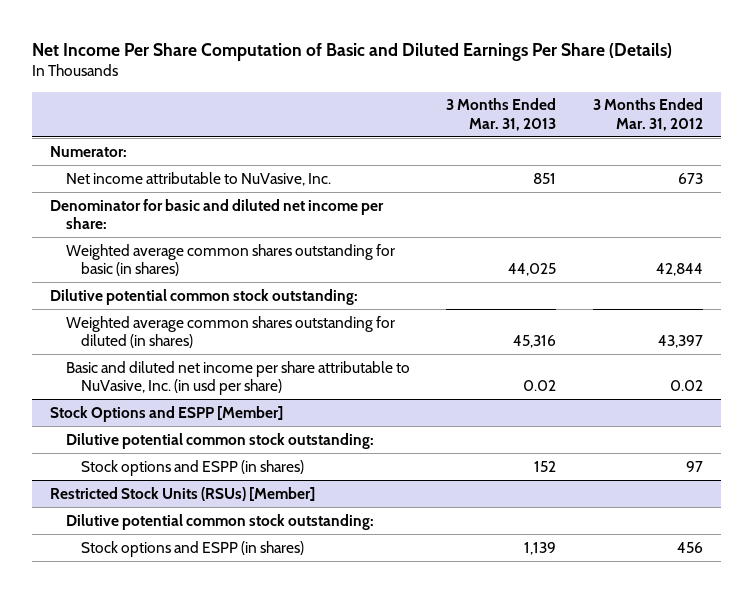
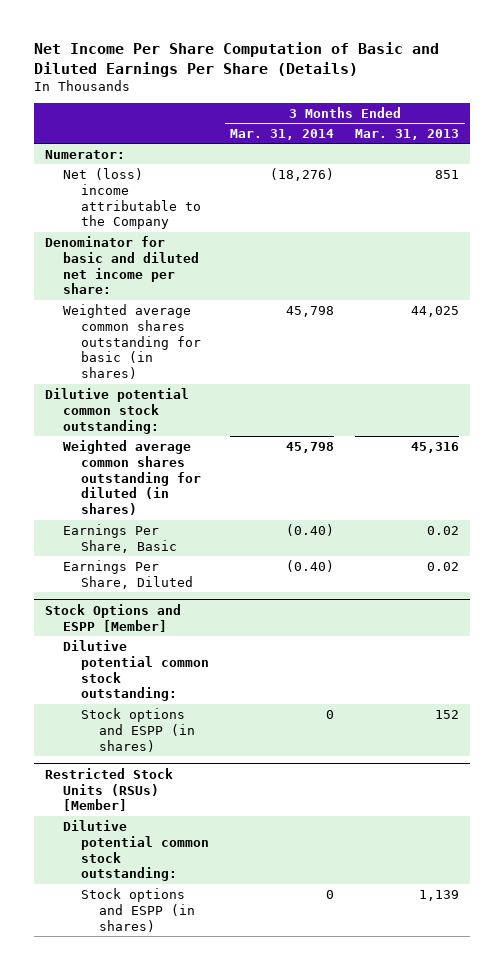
[592,98,703,131] 3 Months Ended Mar. 31, 2012 -> none
none -> [230,128,335,140] Mar. 31, 2014
[65,171,331,186] Net income attributable to NuVasive, Inc. -> [62,167,201,230] Net (loss) income attributable to the Company
[65,360,410,395] Basic and diluted net income per share attributable to NuVasive, Inc. (in usd per share) -> none
none -> [62,523,177,553] Earnings Per Share, Basic
none -> [62,559,193,589] Earnings Per Share, Diluted

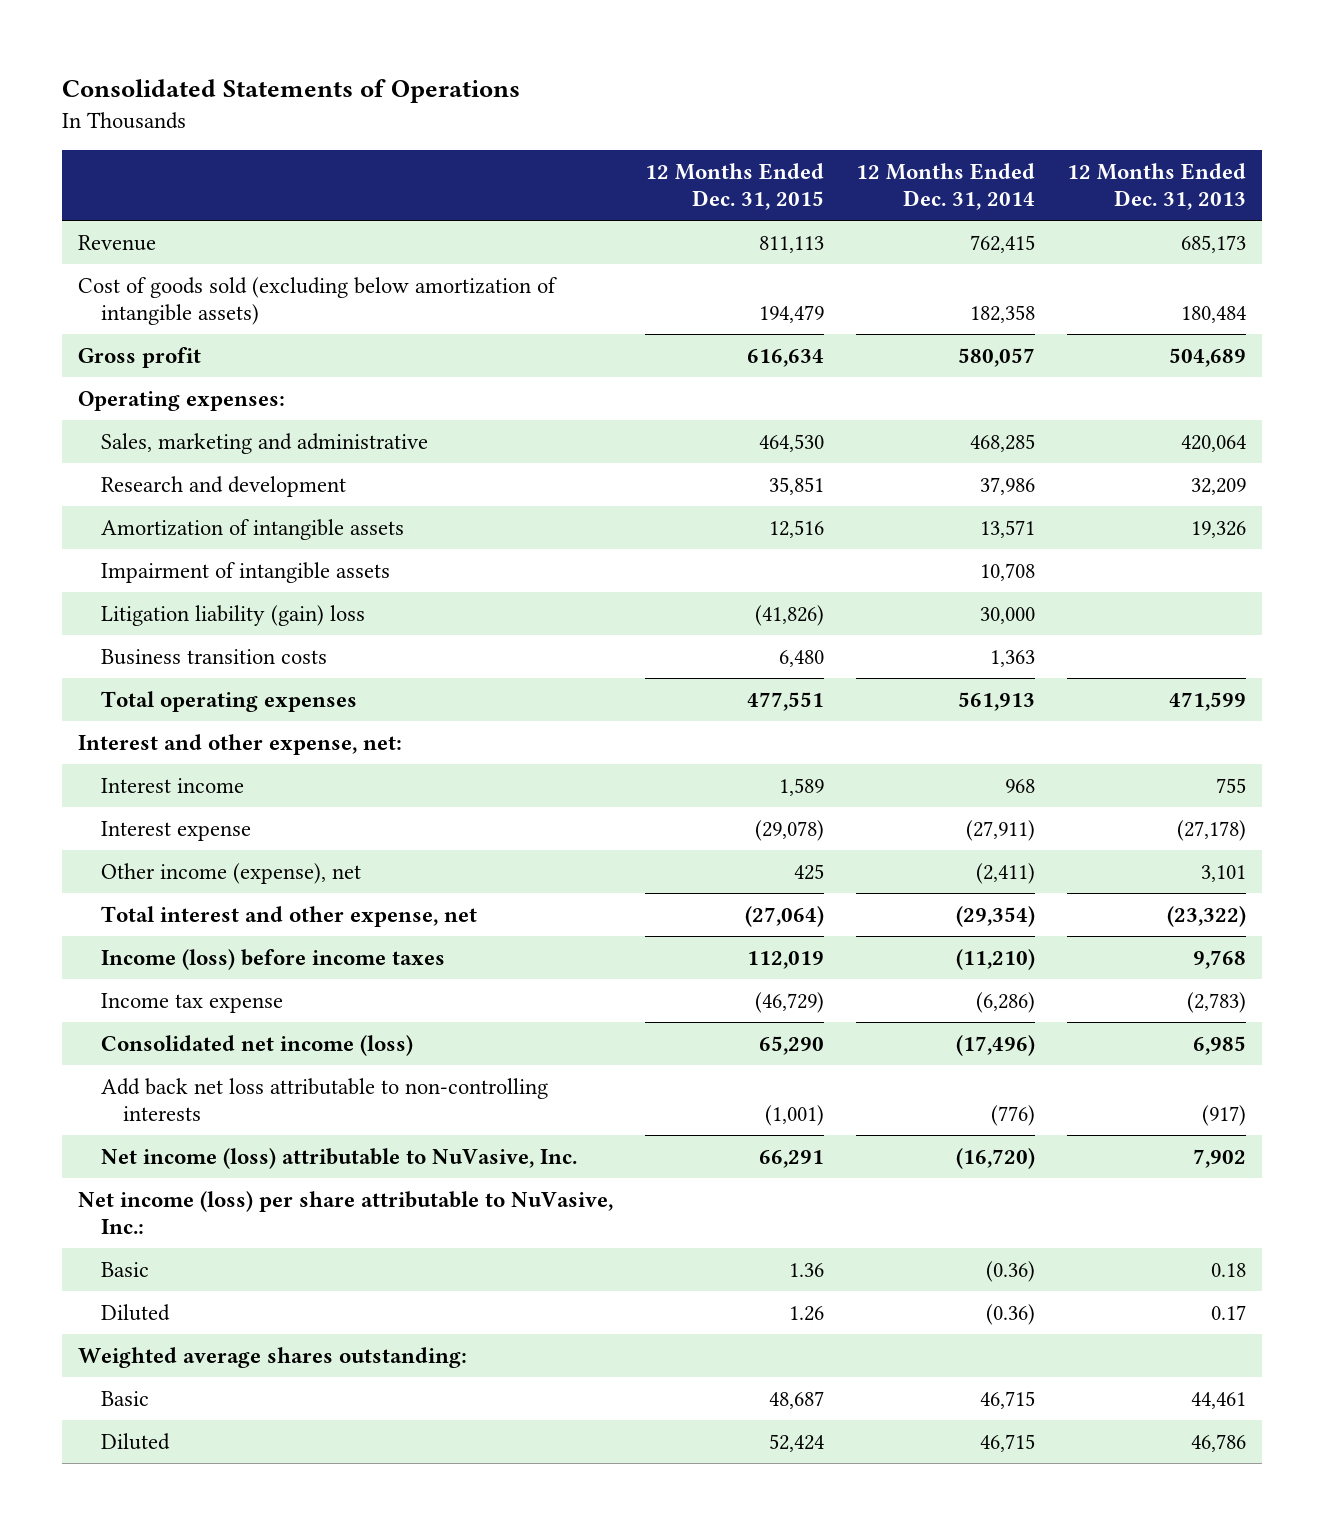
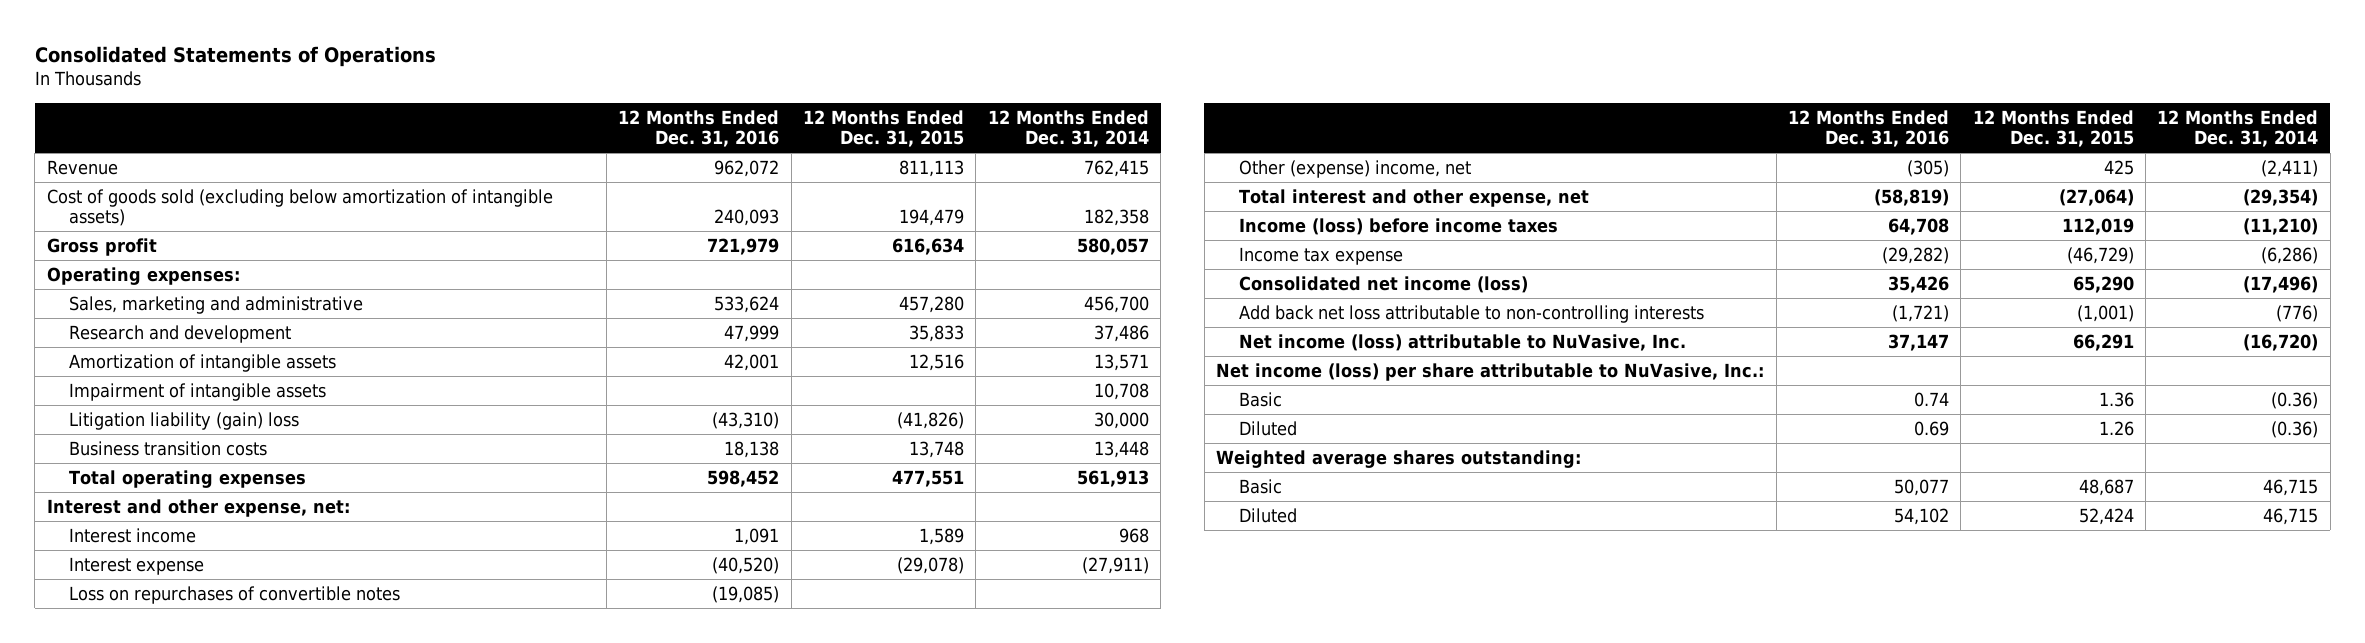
[1066,163,1246,211] 12 Months Ended Dec. 31, 2013 -> none
none -> [618,109,780,148] 12 Months Ended Dec. 31, 2016
[759,433,825,452] 464,530 -> [899,295,965,313] 457,280
[969,433,1035,452] 468,285 -> [1083,295,1149,313] 456,700
[769,476,825,495] 35,851 -> [909,324,965,342] 35,833
[979,476,1035,495] 37,986 -> [1093,324,1149,342] 37,486
[779,649,825,667] 6,480 -> [909,440,965,458] 13,748
[989,649,1035,667] 1,363 -> [1093,440,1149,458] 13,448
none -> [69,585,401,604] Loss on repurchases of convertible notes
[100,862,361,884] Other income (expense), net -> [1238,159,1471,178] Other (expense) income, net

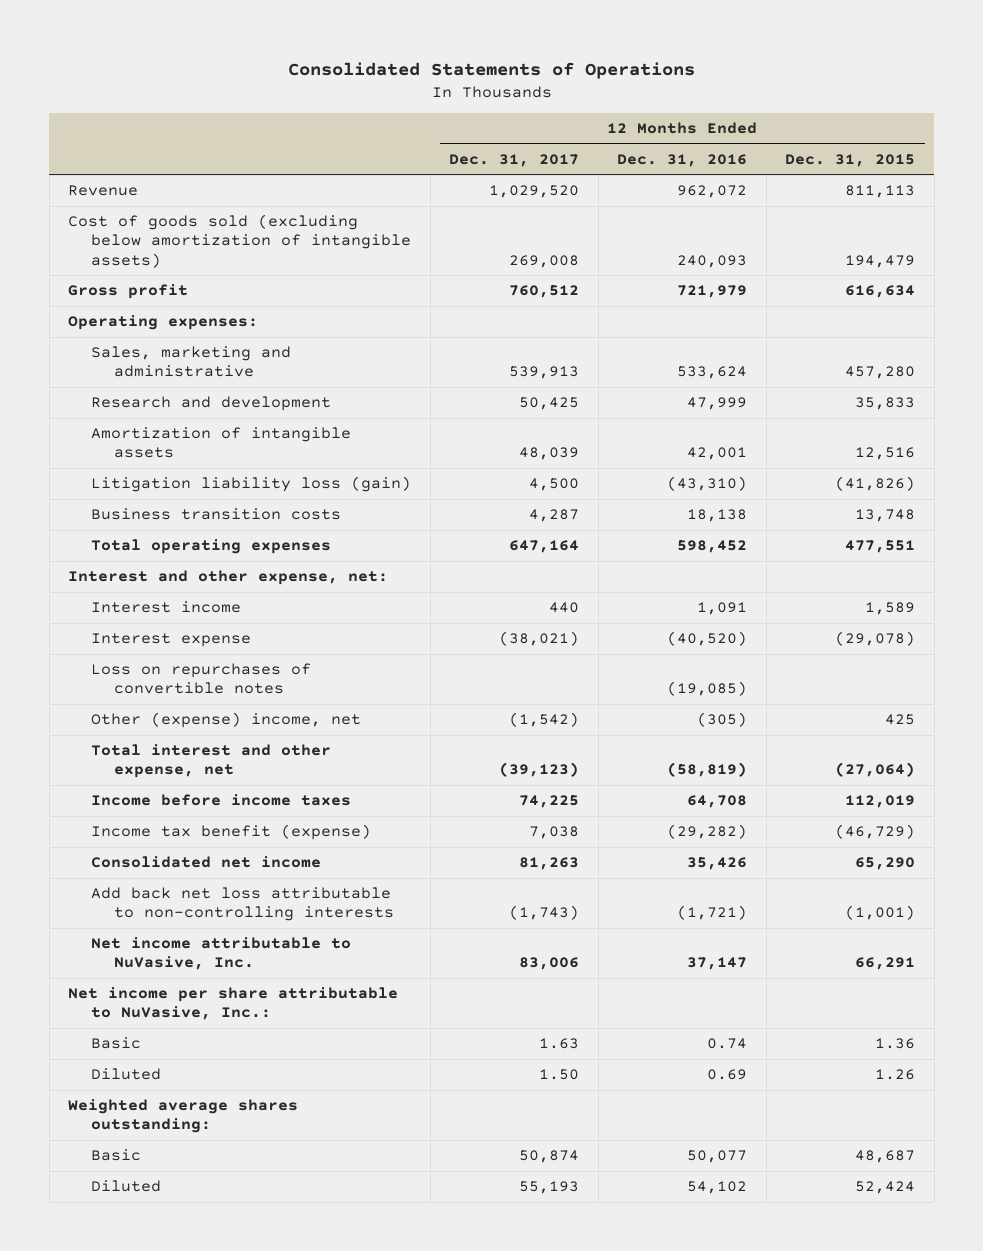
[987,109,1149,148] 12 Months Ended Dec. 31, 2014 -> none
none -> [449,154,580,168] Dec. 31, 2017
[69,382,327,401] Impairment of intangible assets -> none
[69,411,300,430] Litigation liability (gain) loss -> [91,476,412,493] Litigation liability loss (gain)
[1238,217,1558,235] Income (loss) before income taxes -> [91,794,352,807] Income before income taxes
[1238,246,1403,265] Income tax expense -> [91,824,372,841] Income tax benefit (expense)
[1238,275,1528,293] Consolidated net income (loss) -> [91,856,322,869] Consolidated net income
[1238,333,1686,351] Net income (loss) attributable to NuVasive, Inc. -> [91,937,352,971] Net income attributable to NuVasive, Inc.
[1216,362,1765,381] Net income (loss) per share attributable to NuVasive, Inc.: -> [68,987,399,1021] Net income per share attributable to NuVasive, Inc.:

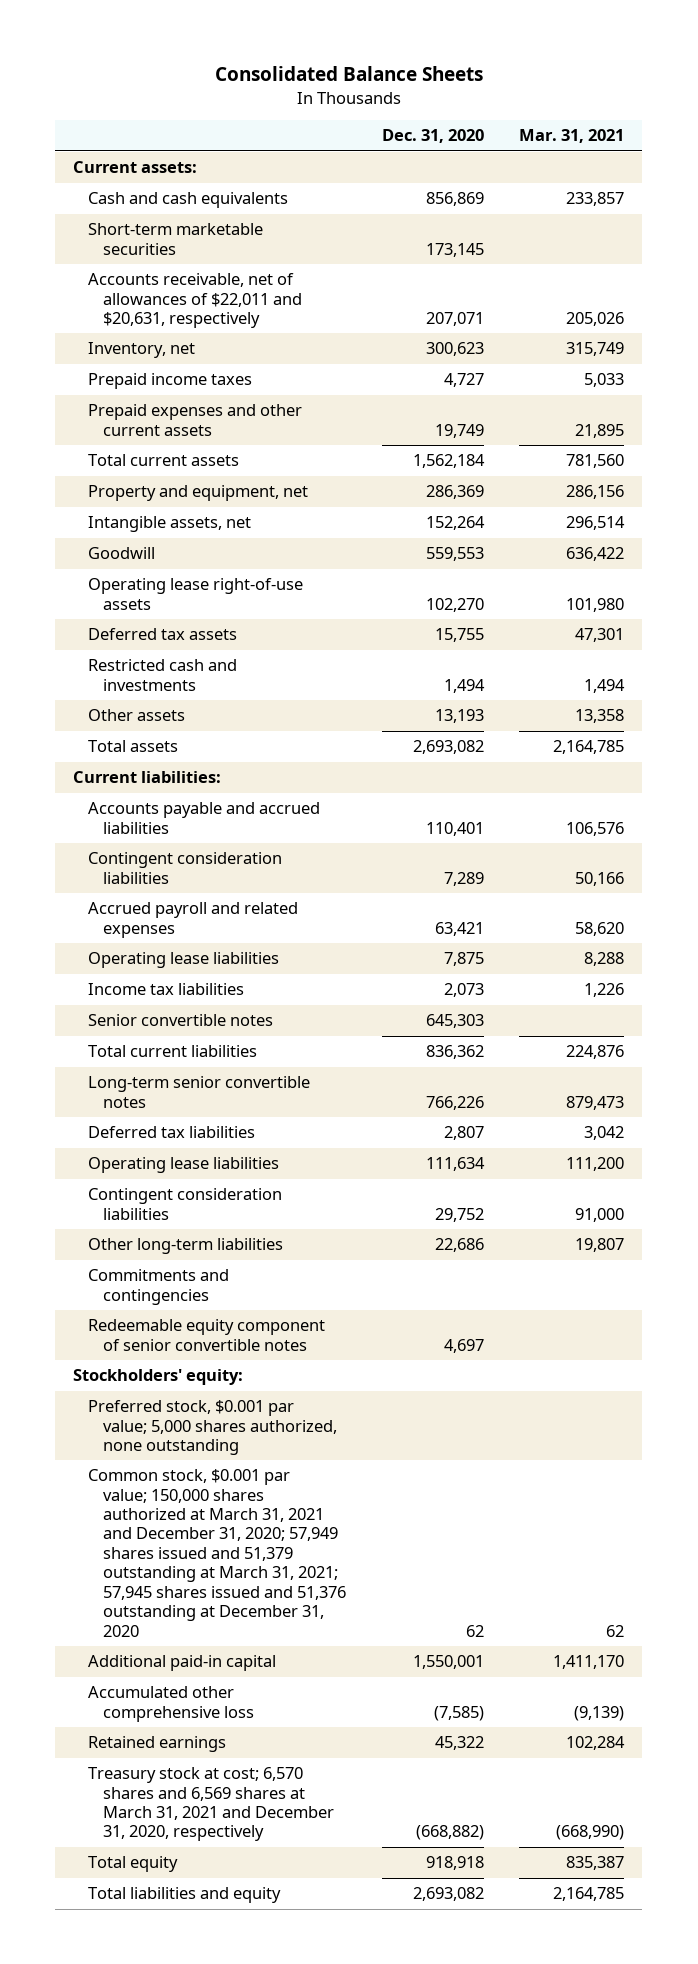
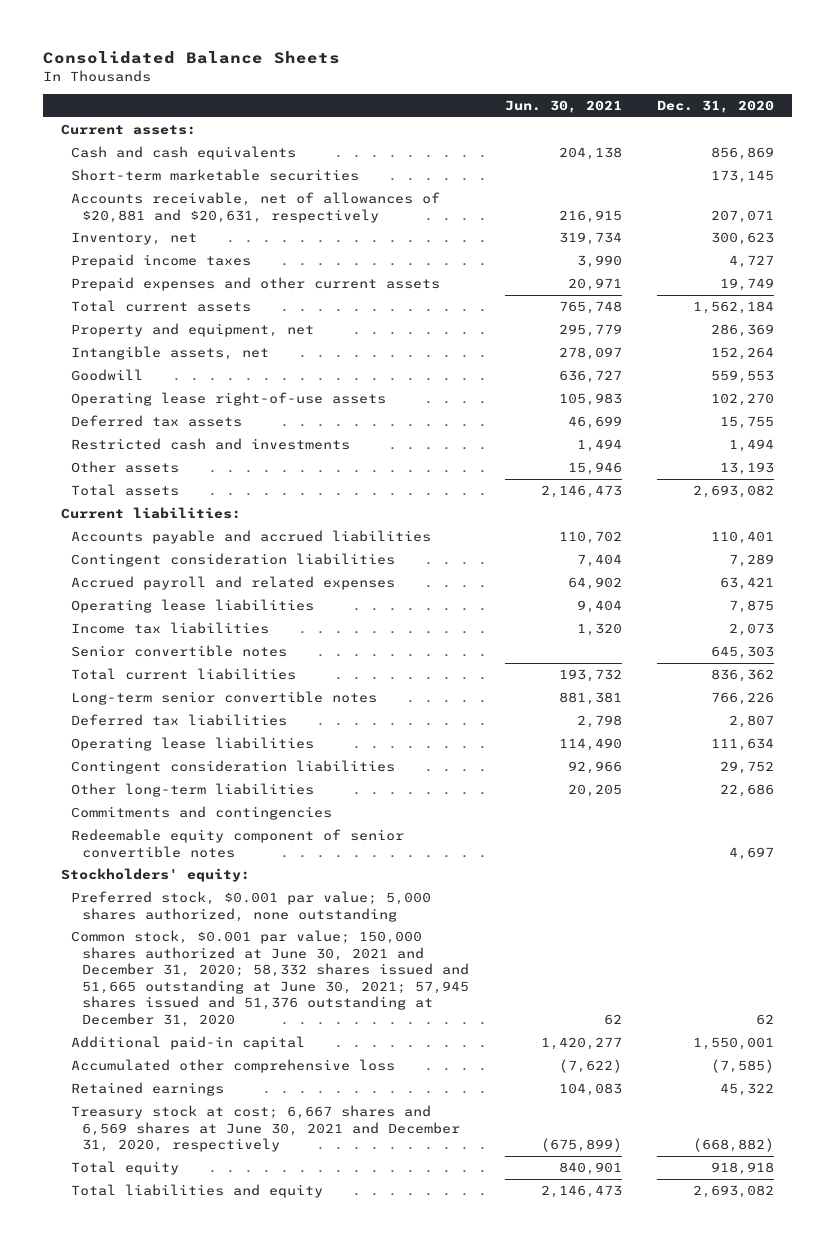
[519,129,625,144] Mar. 31, 2021 -> none
none -> [504,100,622,114] Jun. 30, 2021
[88,273,302,329] Accounts receivable, net of allowances of $22,011 and $20,631, respectively -> [71,191,441,223] Accounts receivable, net of allowances of $20,881 and $20,631, respectively
[88,1469,346,1637] Common stock, $0.001 par value; 150,000 shares authorized at March 31, 2021 and December 31, 2020; 57,949 shares issued and 51,379 outstanding at March 31, 2021; 57,945 shares issued and 51,376 outstanding at December 31, 2020 -> [71,929,470,1027] Common stock, $0.001 par value; 150,000 shares authorized at June 30, 2021 and December 31, 2020; 58,332 shares issued and 51,665 outstanding at June 30, 2021; 57,945 shares issued and 51,376 outstanding at December 31, 2020
[88,1767,334,1842] Treasury stock at cost; 6,570 shares and 6,569 shares at March 31, 2021 and December 31, 2020, respectively -> [71,1104,461,1153] Treasury stock at cost; 6,667 shares and 6,569 shares at June 30, 2021 and December 31, 2020, respectively

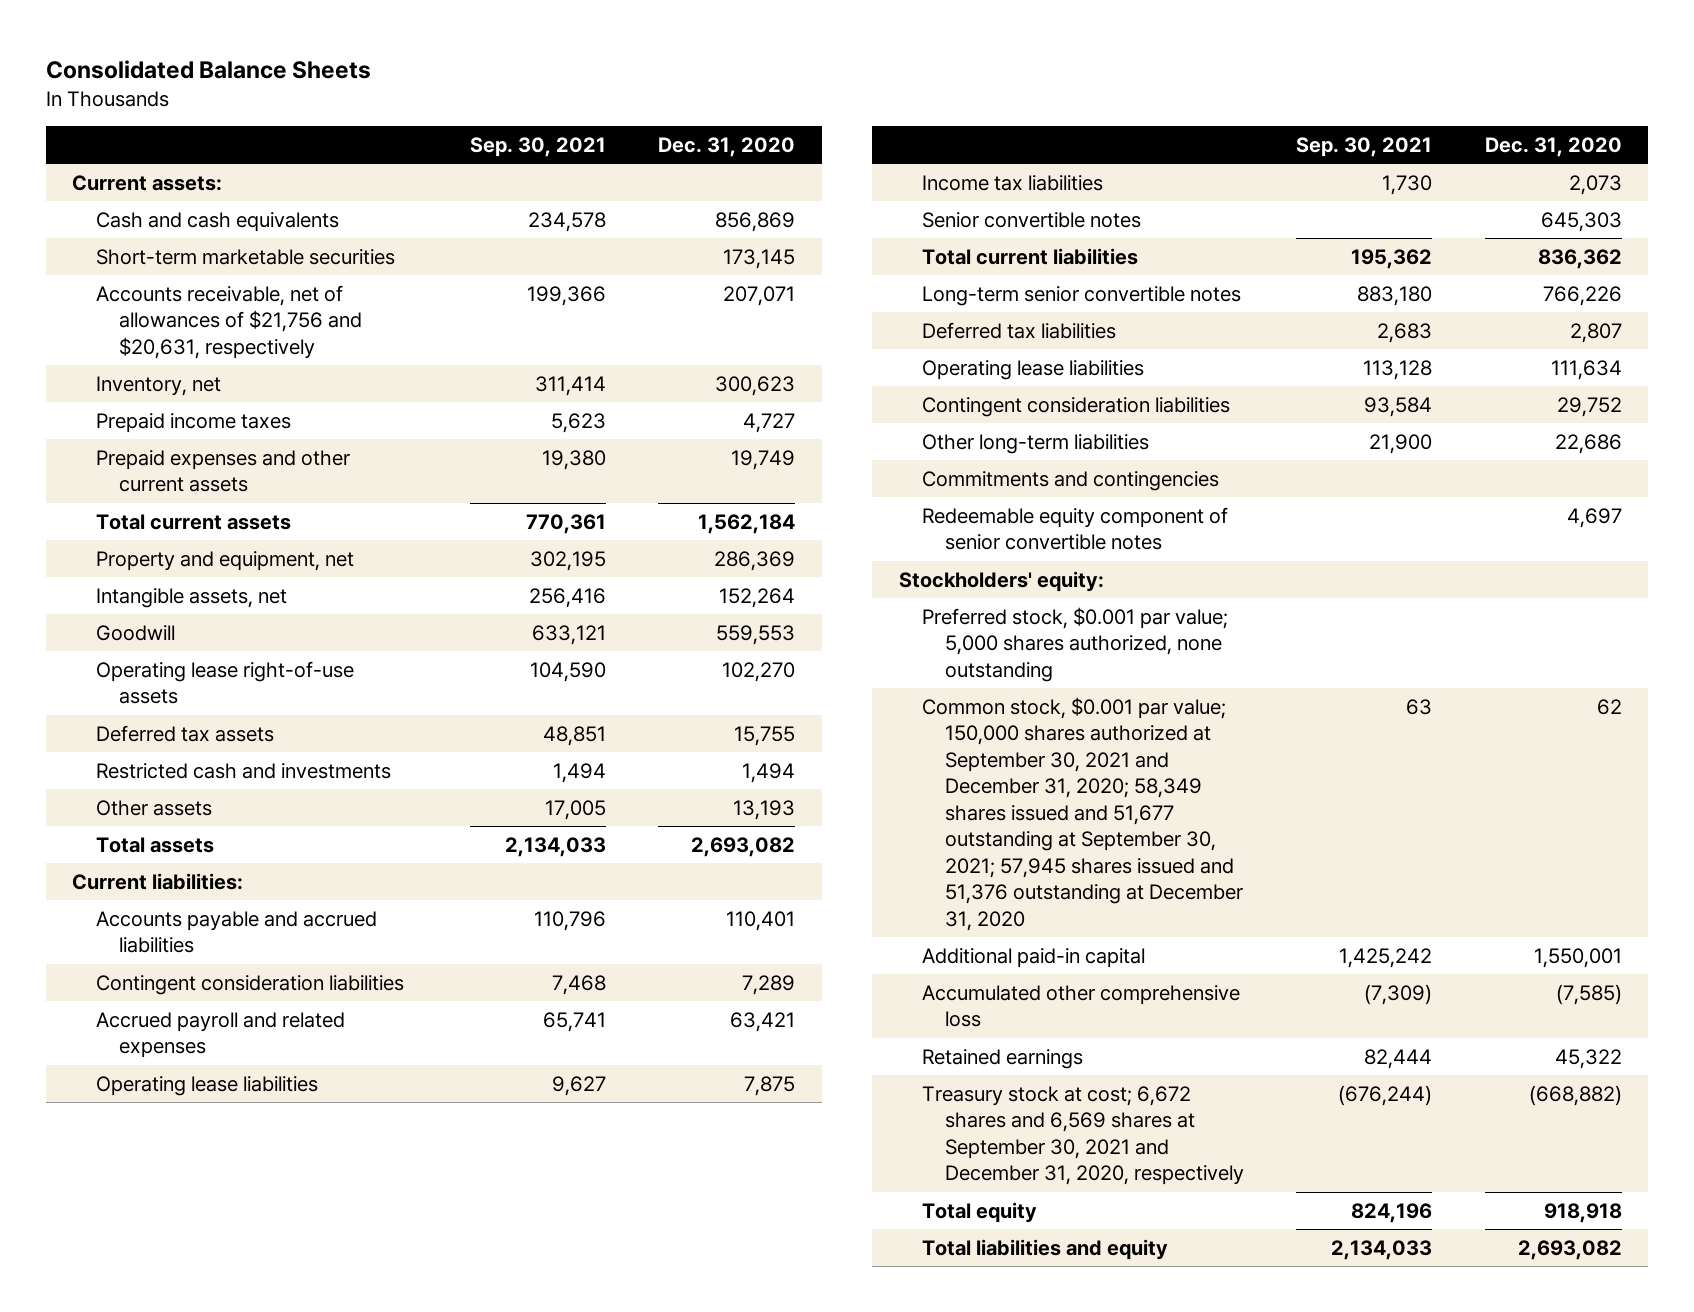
[504,100,622,114] Jun. 30, 2021 -> none
none -> [470,136,607,157] Sep. 30, 2021
[71,191,441,223] Accounts receivable, net of allowances of $20,881 and $20,631, respectively -> [95,284,363,359] Accounts receivable, net of allowances of $21,756 and $20,631, respectively
[71,929,470,1027] Common stock, $0.001 par value; 150,000 shares authorized at June 30, 2021 and December 31, 2020; 58,332 shares issued and 51,665 outstanding at June 30, 2021; 57,945 shares issued and 51,376 outstanding at December 31, 2020 -> [921,696,1244,931] Common stock, $0.001 par value; 150,000 shares authorized at September 30, 2021 and December 31, 2020; 58,349 shares issued and 51,677 outstanding at September 30, 2021; 57,945 shares issued and 51,376 outstanding at December 31, 2020
[71,1104,461,1153] Treasury stock at cost; 6,667 shares and 6,569 shares at June 30, 2021 and December 31, 2020, respectively -> [921,1085,1245,1186] Treasury stock at cost; 6,672 shares and 6,569 shares at September 30, 2021 and December 31, 2020, respectively

